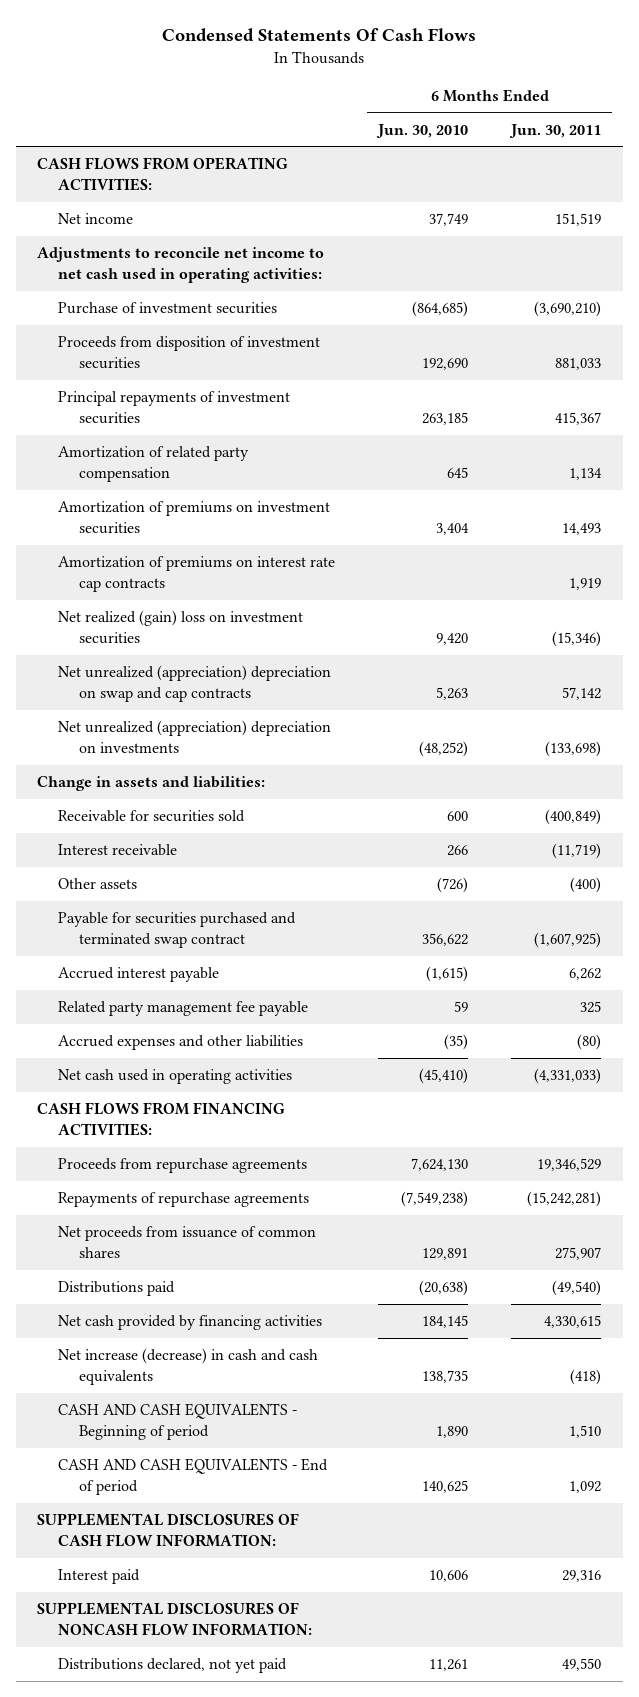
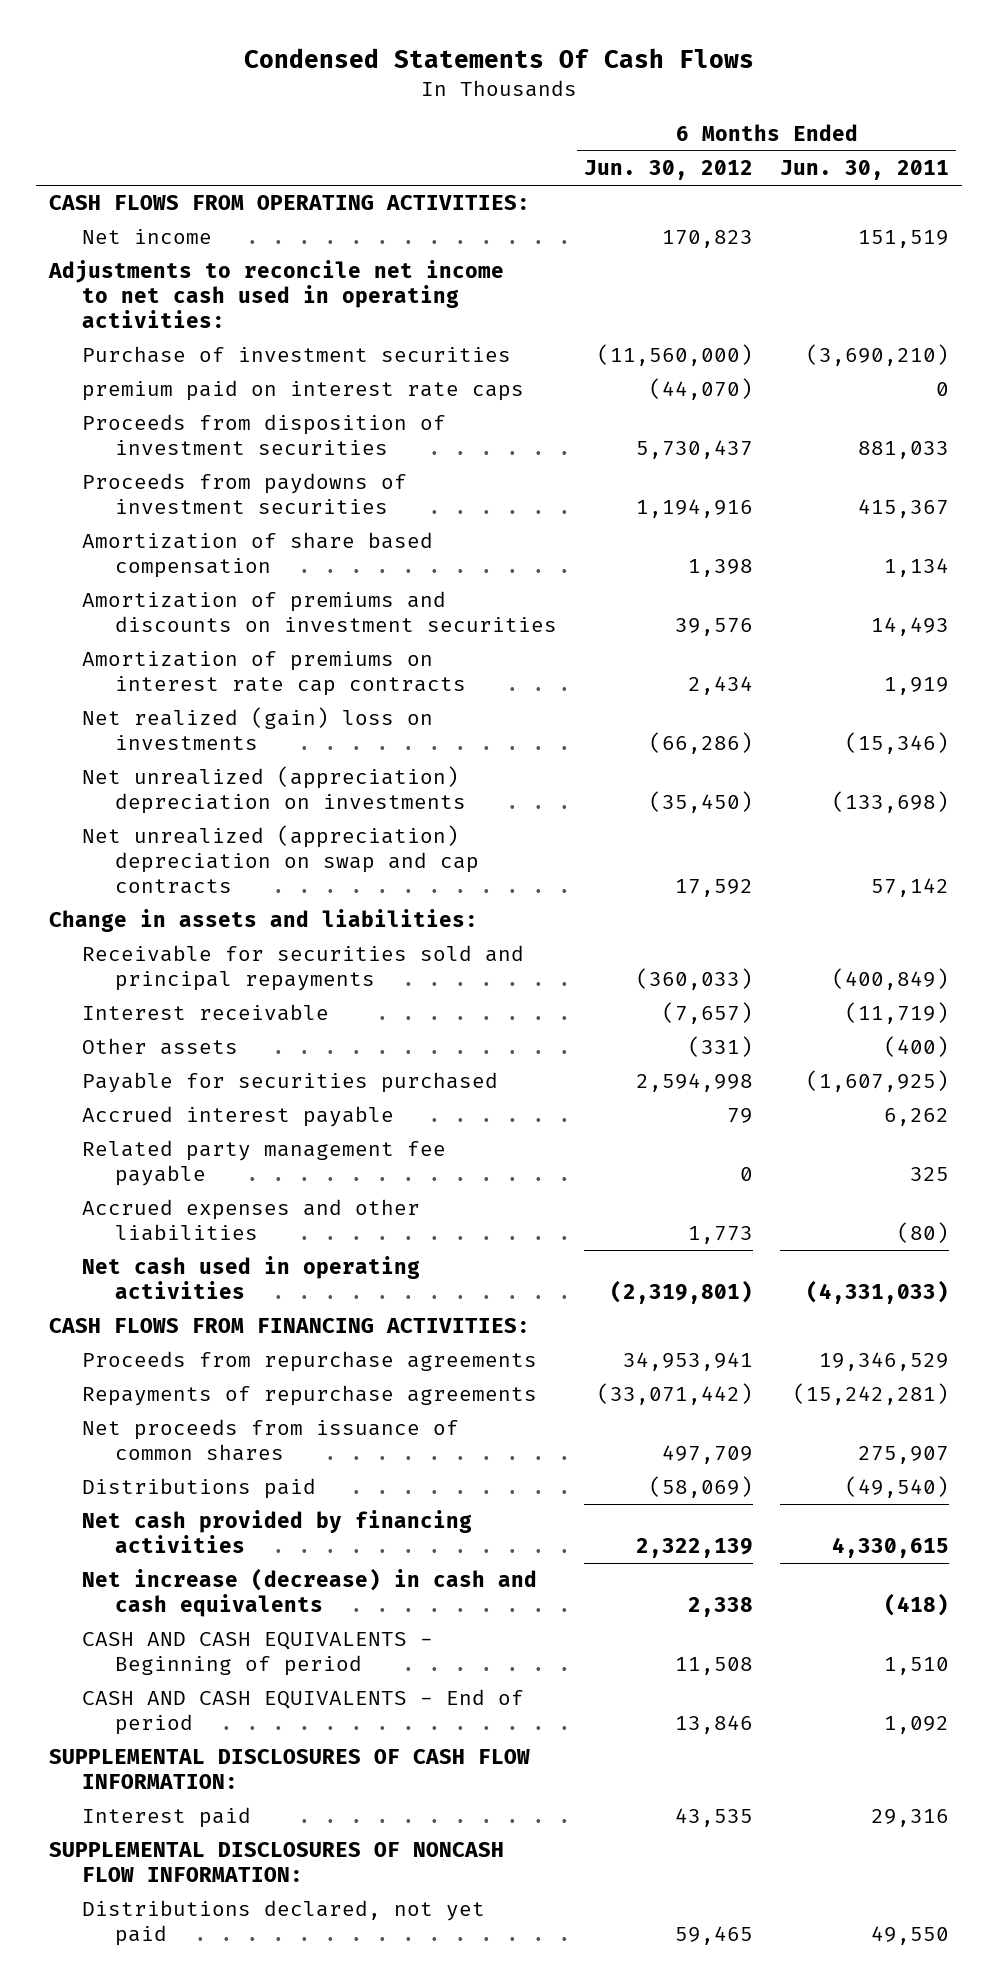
[376,123,469,138] Jun. 30, 2010 -> none
none -> [584,160,754,181] Jun. 30, 2012
none -> [82,380,525,402] premium paid on interest rate caps
[57,391,290,425] Principal repayments of investment securities -> [82,473,408,515] Proceeds from paydowns of investment securities
[57,446,249,483] Amortization of related party compensation -> [82,532,434,579] Amortization of share based compensation
[57,501,330,535] Amortization of premiums on investment securities -> [82,591,558,633] Amortization of premiums and discounts on investment securities
[57,610,303,645] Net realized (gain) loss on investment securities -> [82,707,434,751] Net realized (gain) loss on investments
[57,665,331,703] Net unrealized (appreciation) depreciation on swap and cap contracts -> [82,825,480,895] Net unrealized (appreciation) depreciation on swap and cap contracts
[57,810,245,823] Receivable for securities sold -> [82,945,525,992] Receivable for securities sold and principal repayments
[57,912,296,949] Payable for securities purchased and terminated swap contract -> [82,1072,499,1094] Payable for securities purchased

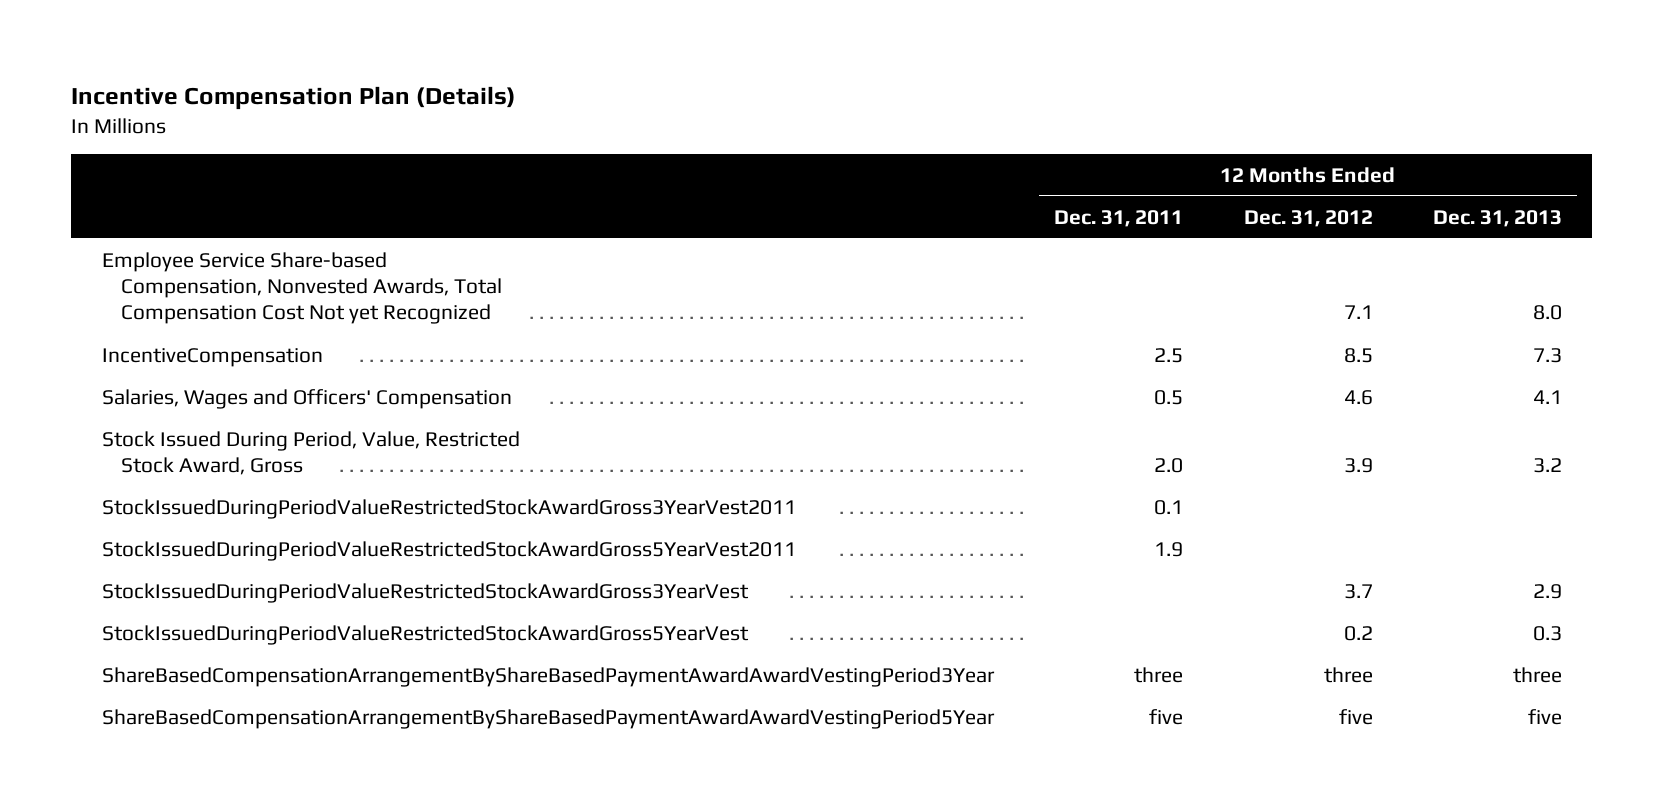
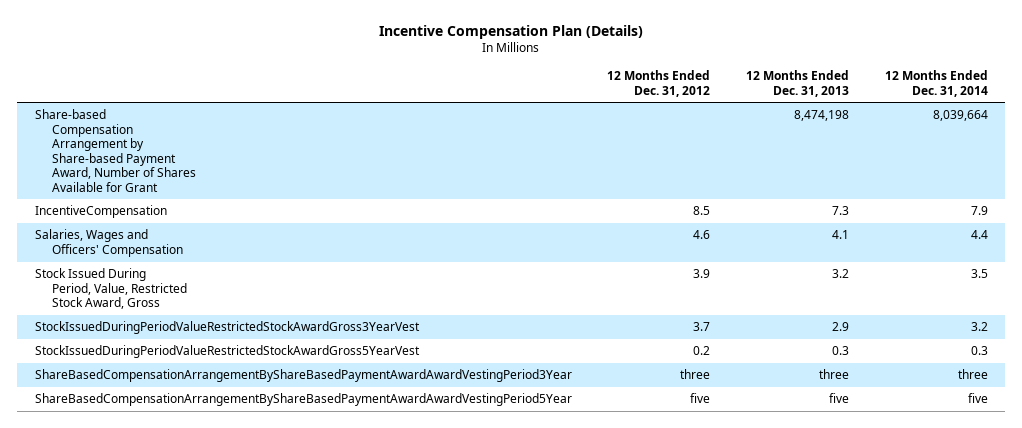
[1054,209,1184,227] Dec. 31, 2011 -> none
none -> [884,70,988,97] 12 Months Ended Dec. 31, 2014
[101,251,503,325] Employee Service Share-based Compensation, Nonvested Awards, Total Compensation Cost Not yet Recognized -> none
none -> [34,109,197,192] Share-based Compensation Arrangement by Share-based Payment Award, Number of Shares Available for Grant
[101,498,796,519] StockIssuedDuringPeriodValueRestrictedStockAwardGross3YearVest2011 -> none
[101,540,796,561] StockIssuedDuringPeriodValueRestrictedStockAwardGross5YearVest2011 -> none

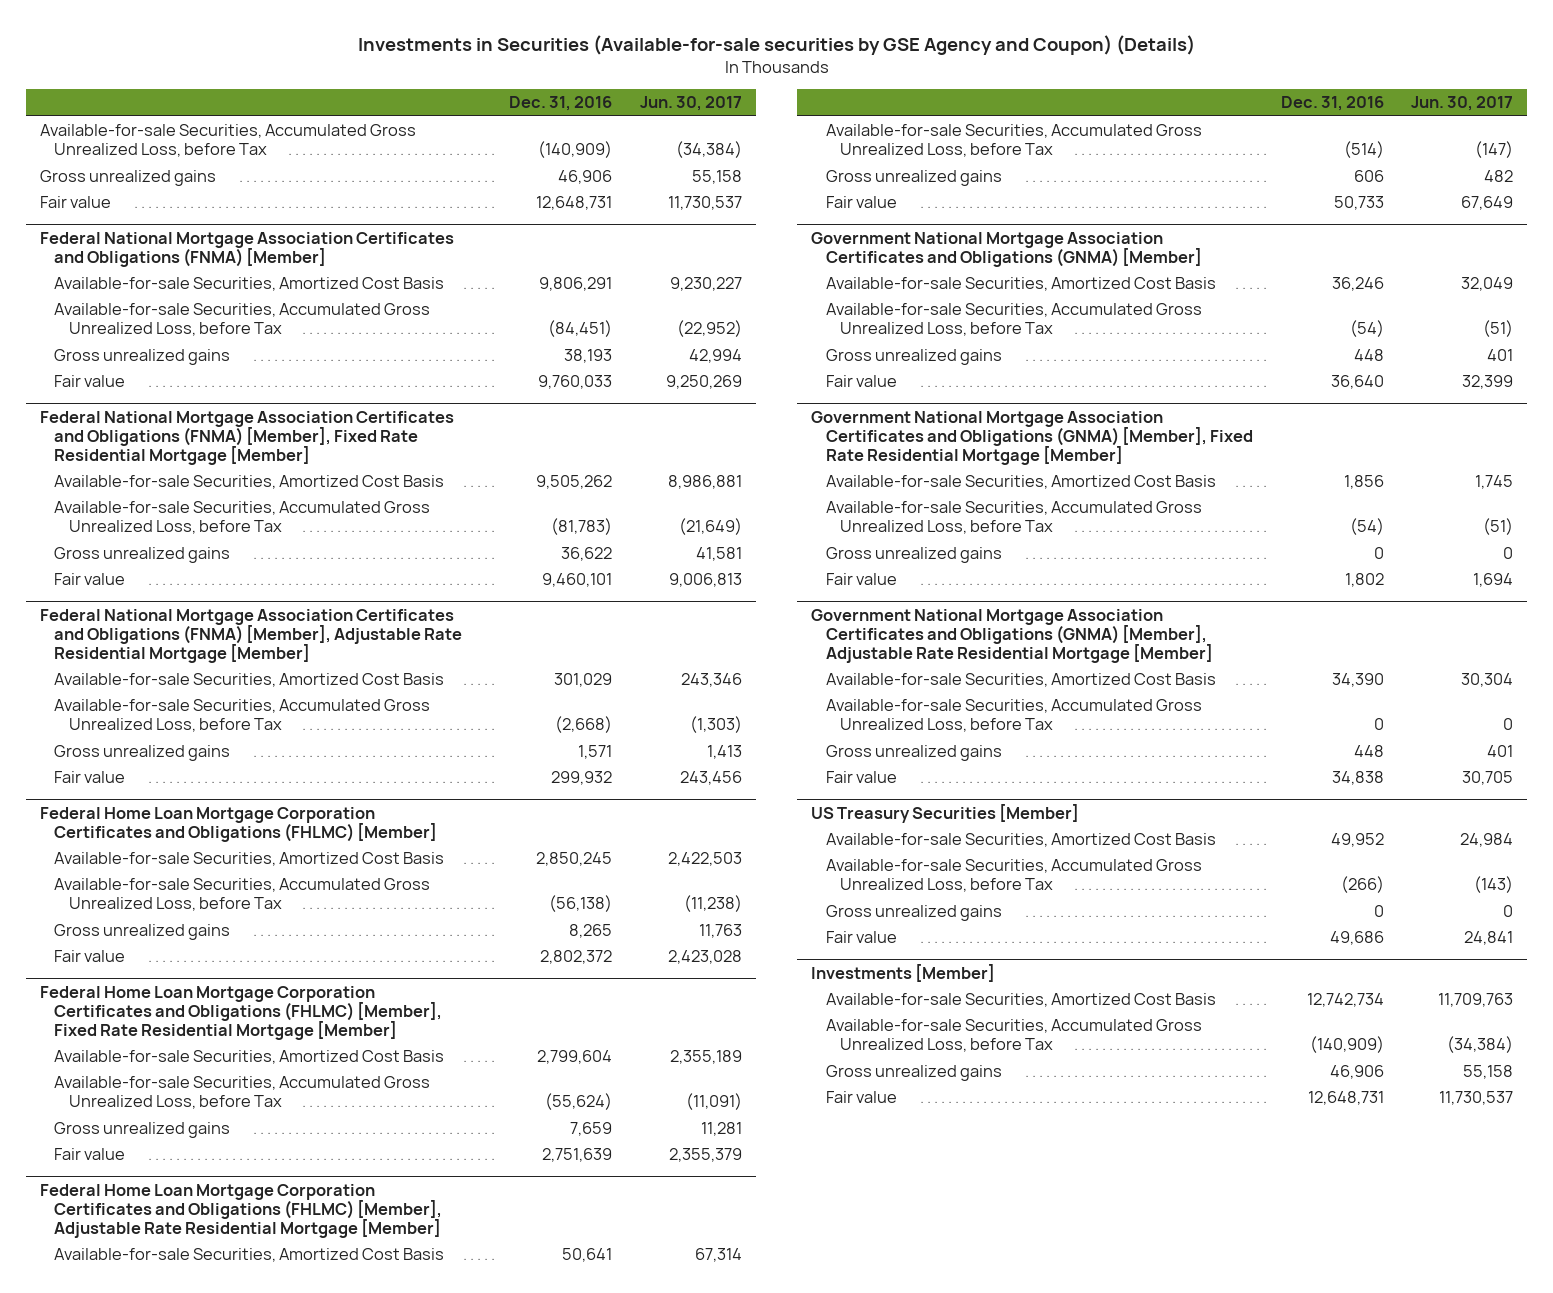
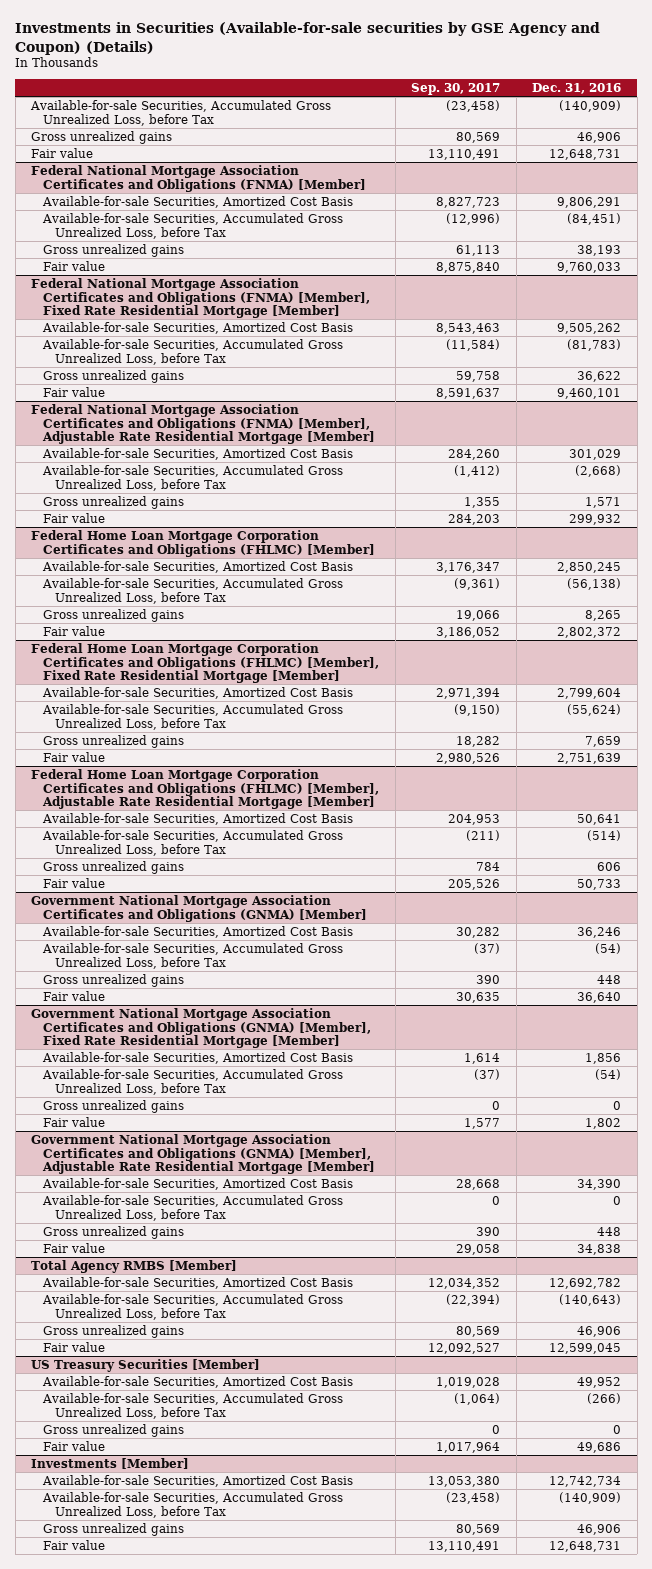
[640,96,743,112] Jun. 30, 2017 -> none
none -> [411,82,501,95] Sep. 30, 2017
none -> [31,1259,238,1273] Total Agency RMBS [Member]
none -> [42,1276,354,1289] Available-for-sale Securities, Amortized Cost Basis
none -> [42,1293,344,1320] Available-for-sale Securities, Accumulated Gross Unrealized Loss, before Tax
none -> [43,1324,185,1338] Gross unrealized gains
none -> [43,1341,106,1352] Fair value

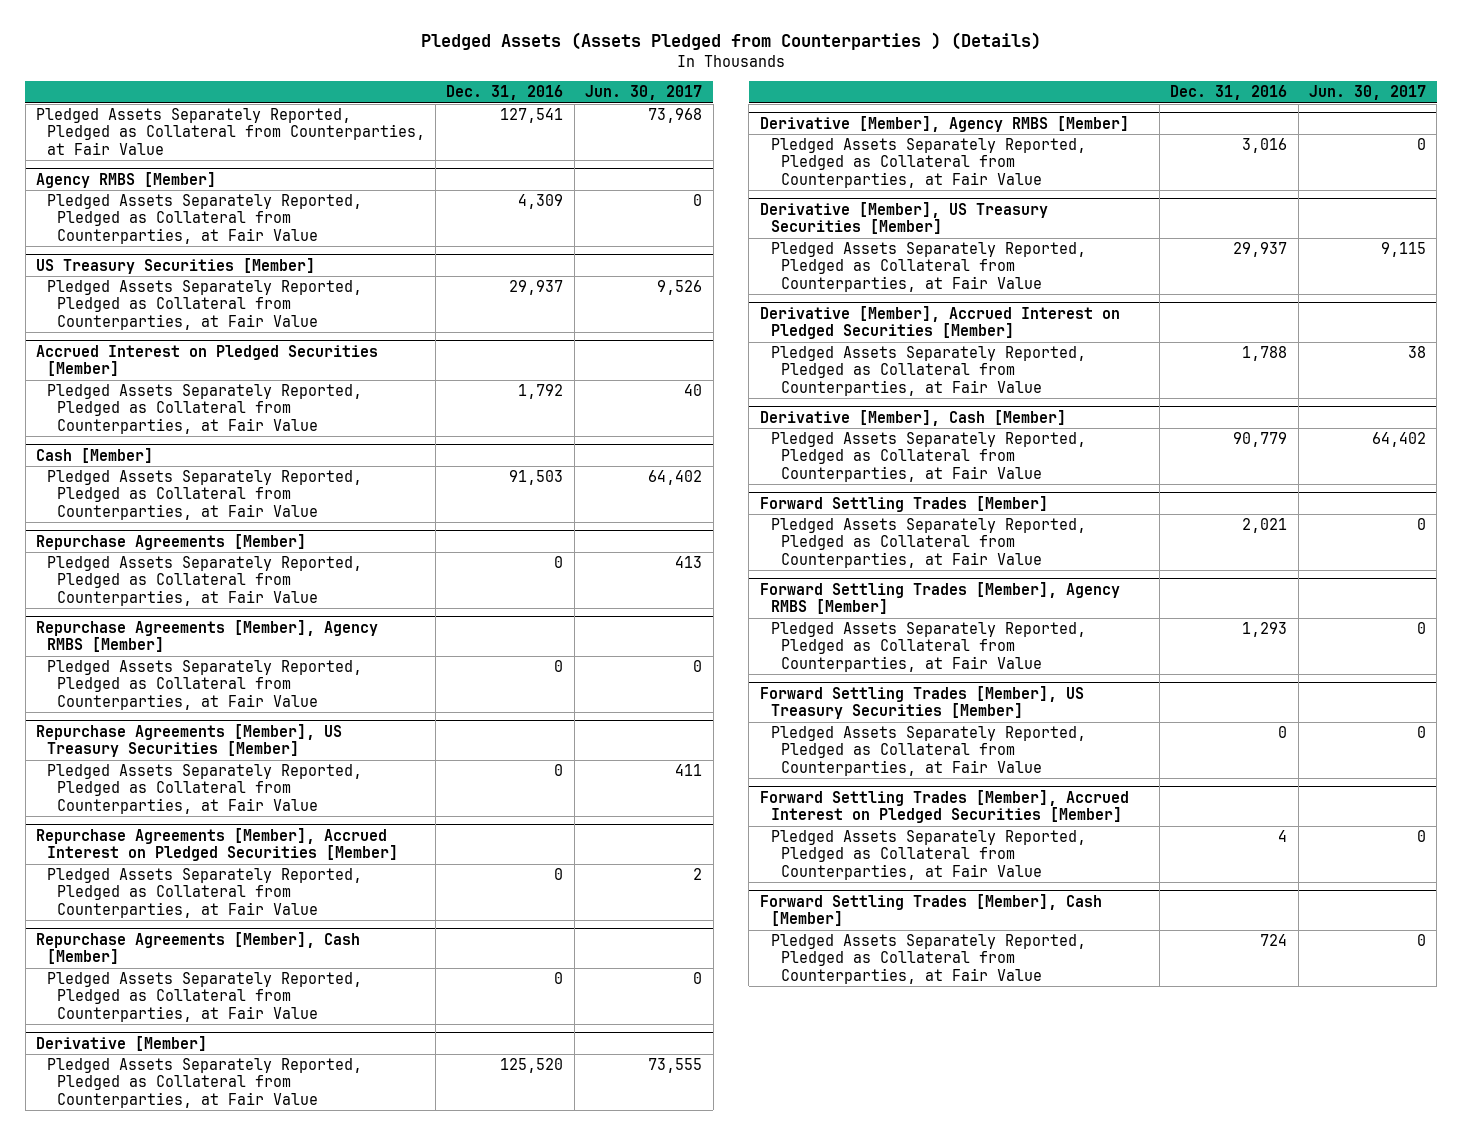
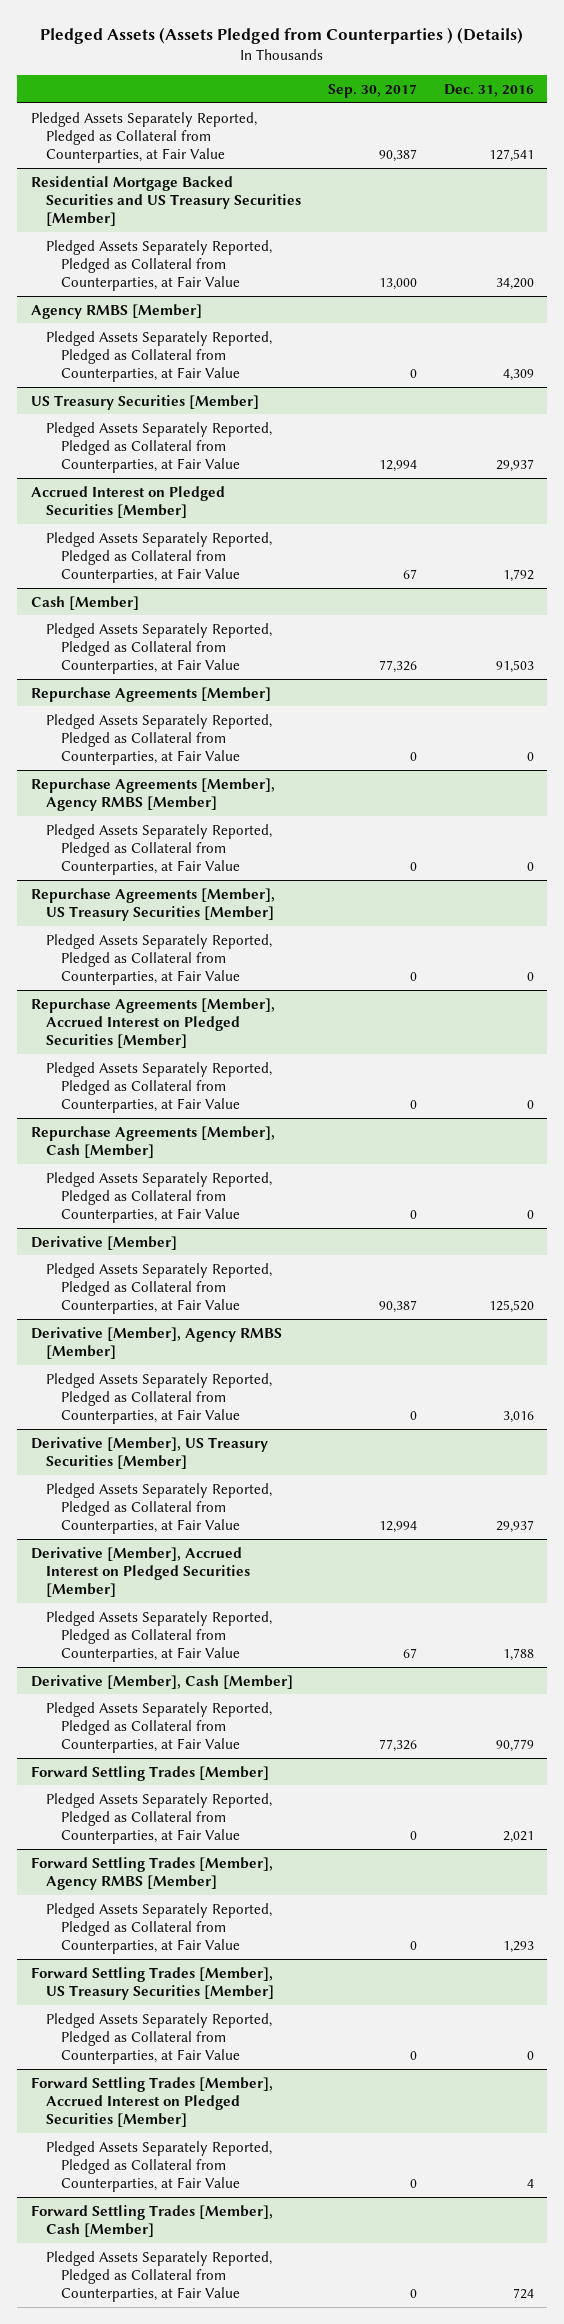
[585,85,703,101] Jun. 30, 2017 -> none
none -> [327,83,417,98] Sep. 30, 2017
none -> [30,175,301,227] Residential Mortgage Backed Securities and US Treasury Securities [Member]
none -> [45,239,272,292] Pledged Assets Separately Reported, Pledged as Collateral from Counterparties, at Fair Value

